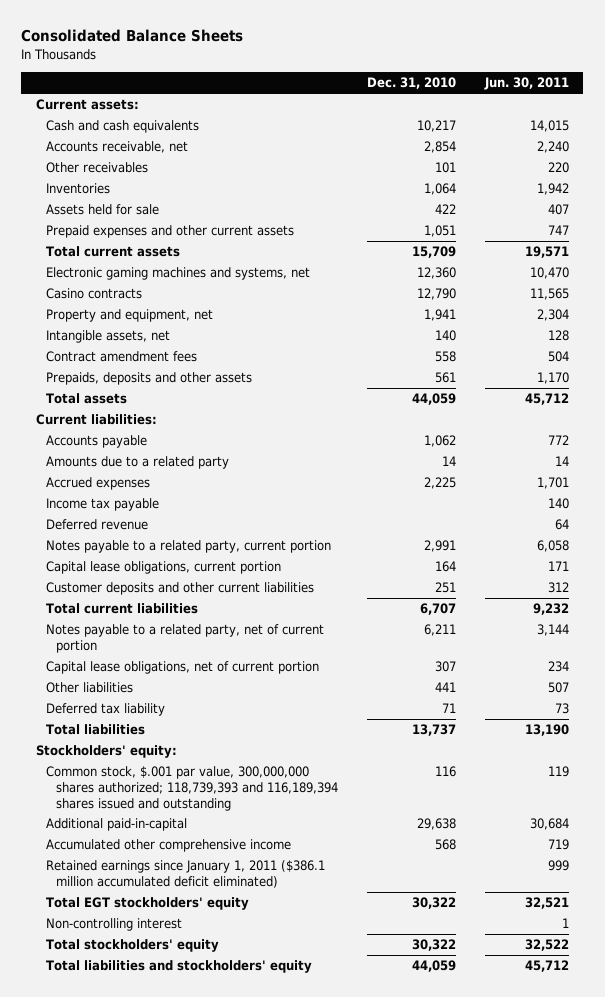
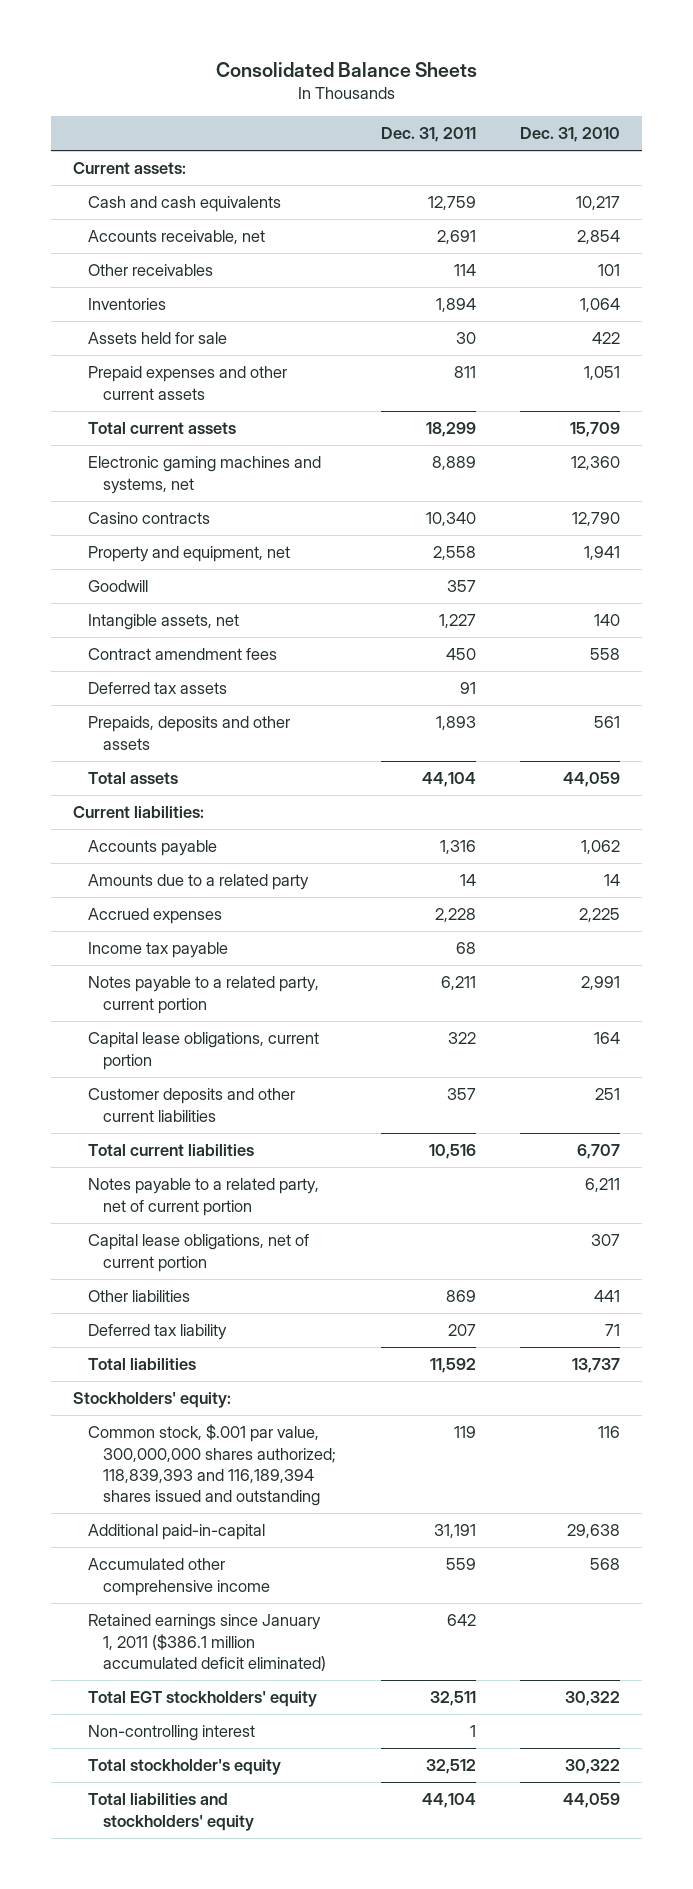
[484,77,570,91] Jun. 30, 2011 -> none
none -> [380,127,476,143] Dec. 31, 2011
none -> [88,580,149,593] Goodwill
none -> [88,682,228,695] Deferred tax assets
[45,519,148,531] Deferred revenue -> none
[45,766,339,811] Common stock, $.001 par value, 300,000,000 shares authorized; 118,739,393 and 116,189,394 shares issued and outstanding -> [88,1424,337,1507] Common stock, $.001 par value, 300,000,000 shares authorized; 118,839,393 and 116,189,394 shares issued and outstanding
[45,939,219,953] Total stockholders' equity -> [88,1759,282,1776] Total stockholder's equity

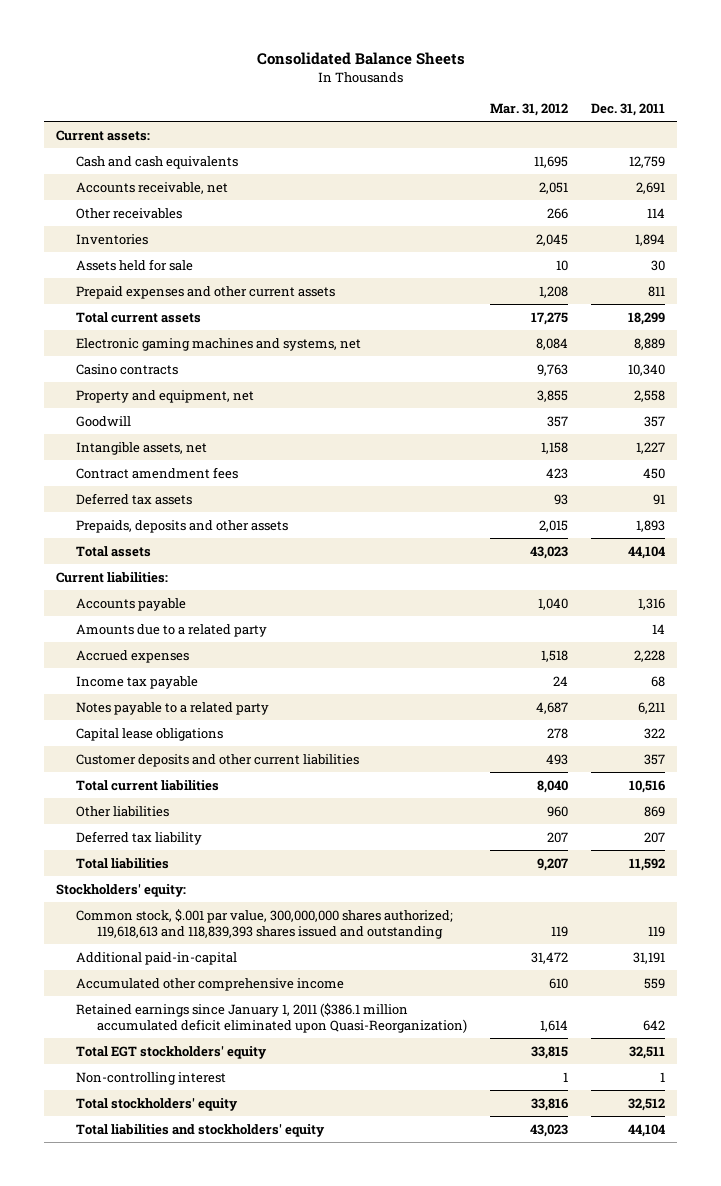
[520,127,621,143] Dec. 31, 2010 -> none
none -> [489,102,568,116] Mar. 31, 2012
[88,976,320,1014] Notes payable to a related party, current portion -> [76,701,270,715] Notes payable to a related party
[88,1032,320,1070] Capital lease obligations, current portion -> [76,727,224,741] Capital lease obligations
[88,1178,320,1216] Notes payable to a related party, net of current portion -> none
[88,1234,310,1272] Capital lease obligations, net of current portion -> none
[88,1424,337,1507] Common stock, $.001 par value, 300,000,000 shares authorized; 118,839,393 and 116,189,394 shares issued and outstanding -> [76,908,454,939] Common stock, $.001 par value, 300,000,000 shares authorized; 119,618,613 and 118,839,393 shares issued and outstanding
[88,1614,327,1671] Retained earnings since January 1, 2011 ($386.1 million accumulated deficit eliminated) -> [76,1002,467,1033] Retained earnings since January 1, 2011 ($386.1 million accumulated deficit eliminated upon Quasi-Reorganization)
[88,1759,282,1776] Total stockholder's equity -> [76,1097,239,1111] Total stockholders' equity

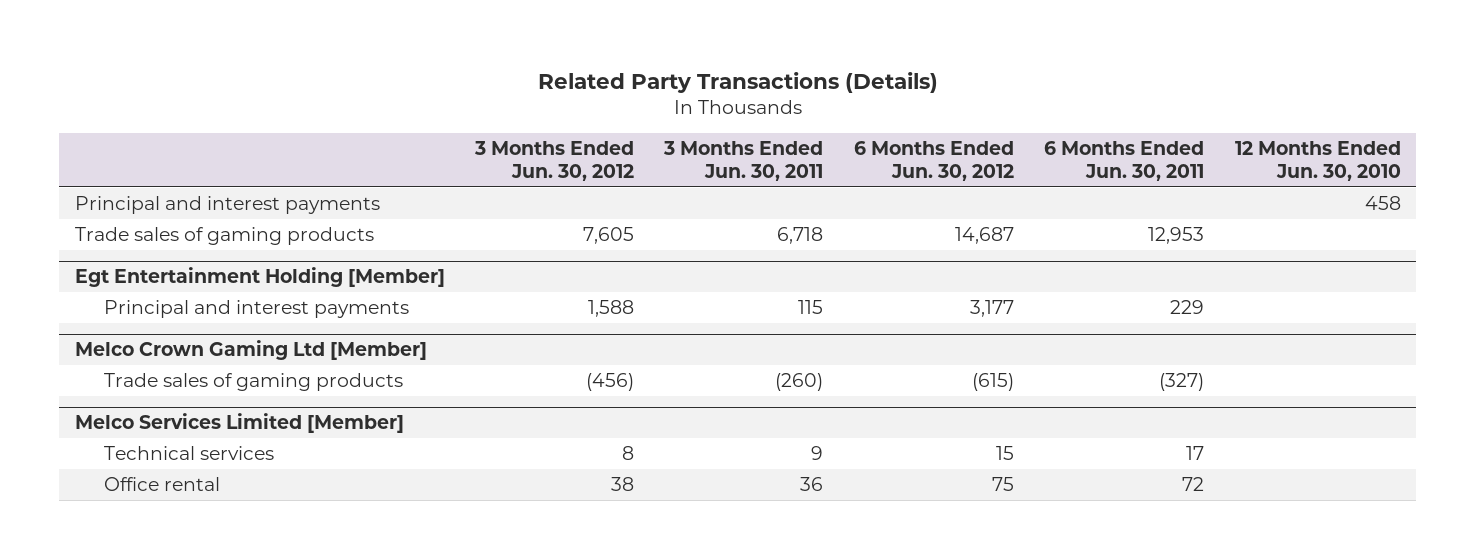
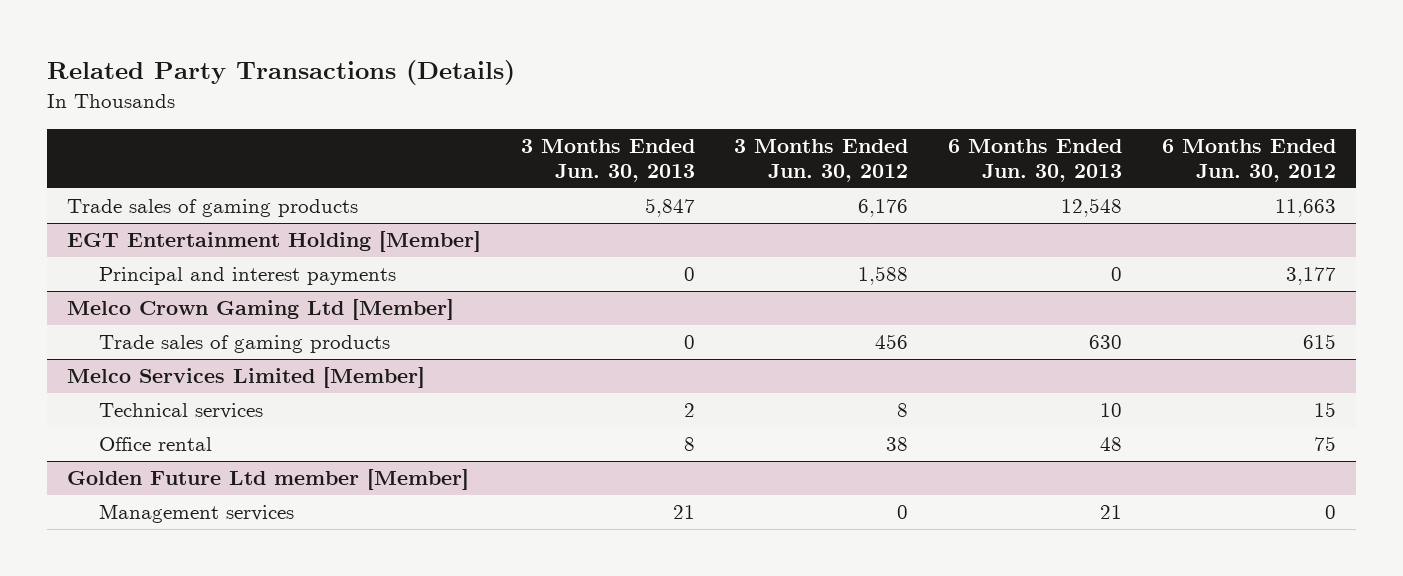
[663,141,824,181] 3 Months Ended Jun. 30, 2011 -> none
[1044,141,1205,181] 6 Months Ended Jun. 30, 2011 -> none
[1234,141,1401,181] 12 Months Ended Jun. 30, 2010 -> none
none -> [520,139,695,183] 3 Months Ended Jun. 30, 2013
none -> [948,139,1123,183] 6 Months Ended Jun. 30, 2013
[74,196,380,215] Principal and interest payments -> none
[583,227,635,245] 7,605 -> [858,199,909,218] 6,176
[954,227,1014,245] 14,687 -> [1275,199,1337,218] 11,663
[74,267,445,288] Egt Entertainment Holding [Member] -> [66,231,481,253] EGT Entertainment Holding [Member]
[586,373,635,392] (456) -> [875,334,909,350] 456
[971,373,1014,392] (615) -> [1303,334,1337,350] 615
none -> [66,469,469,491] Golden Future Ltd member [Member]
none -> [99,504,295,524] Management services

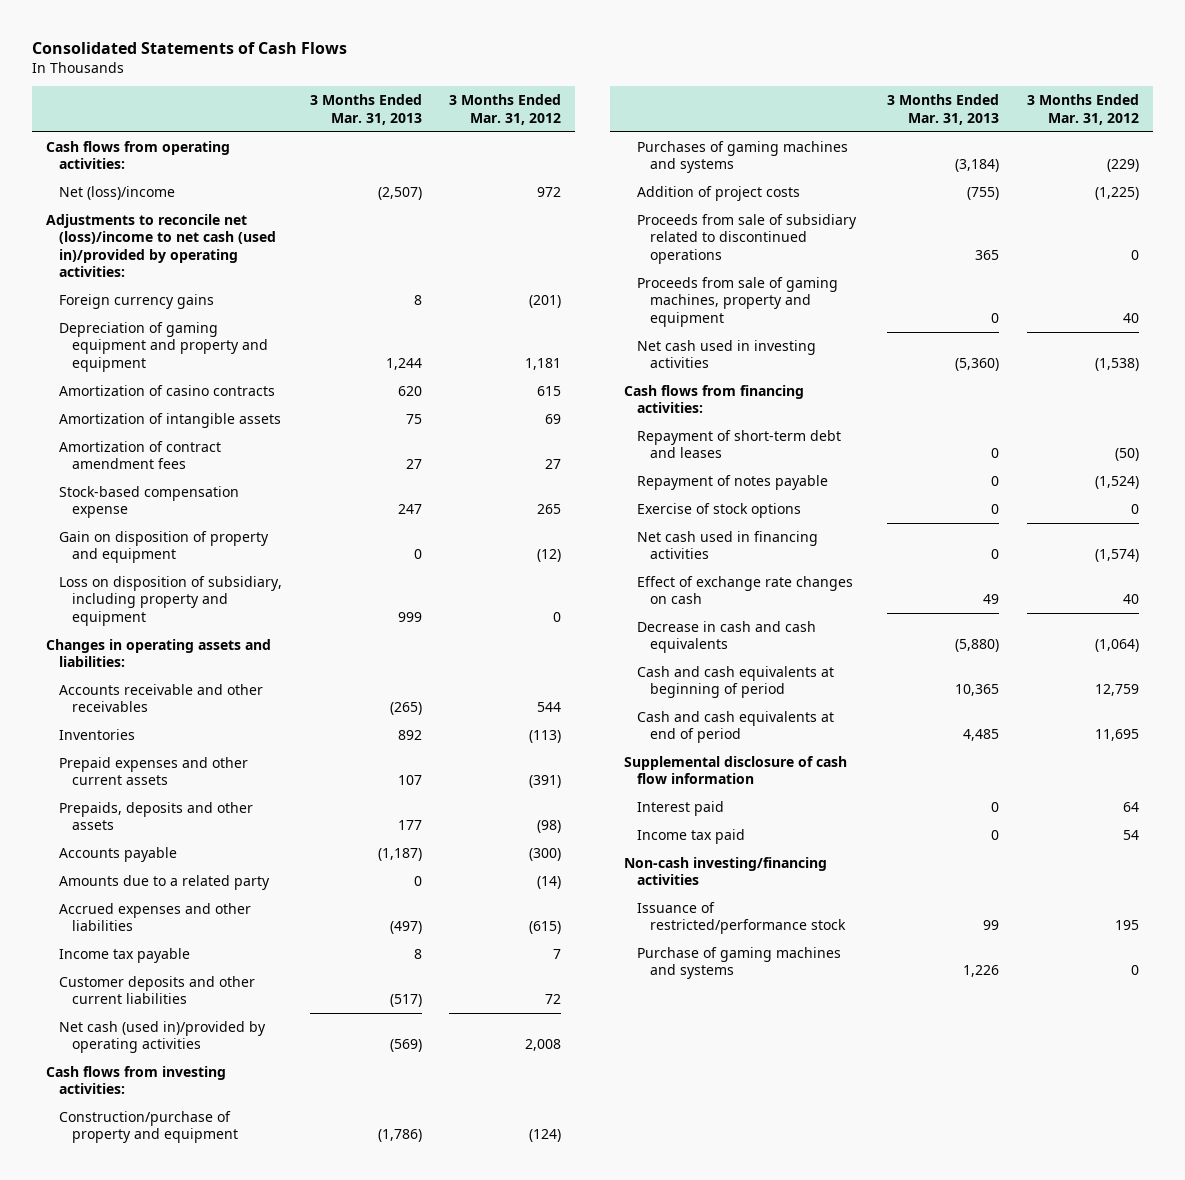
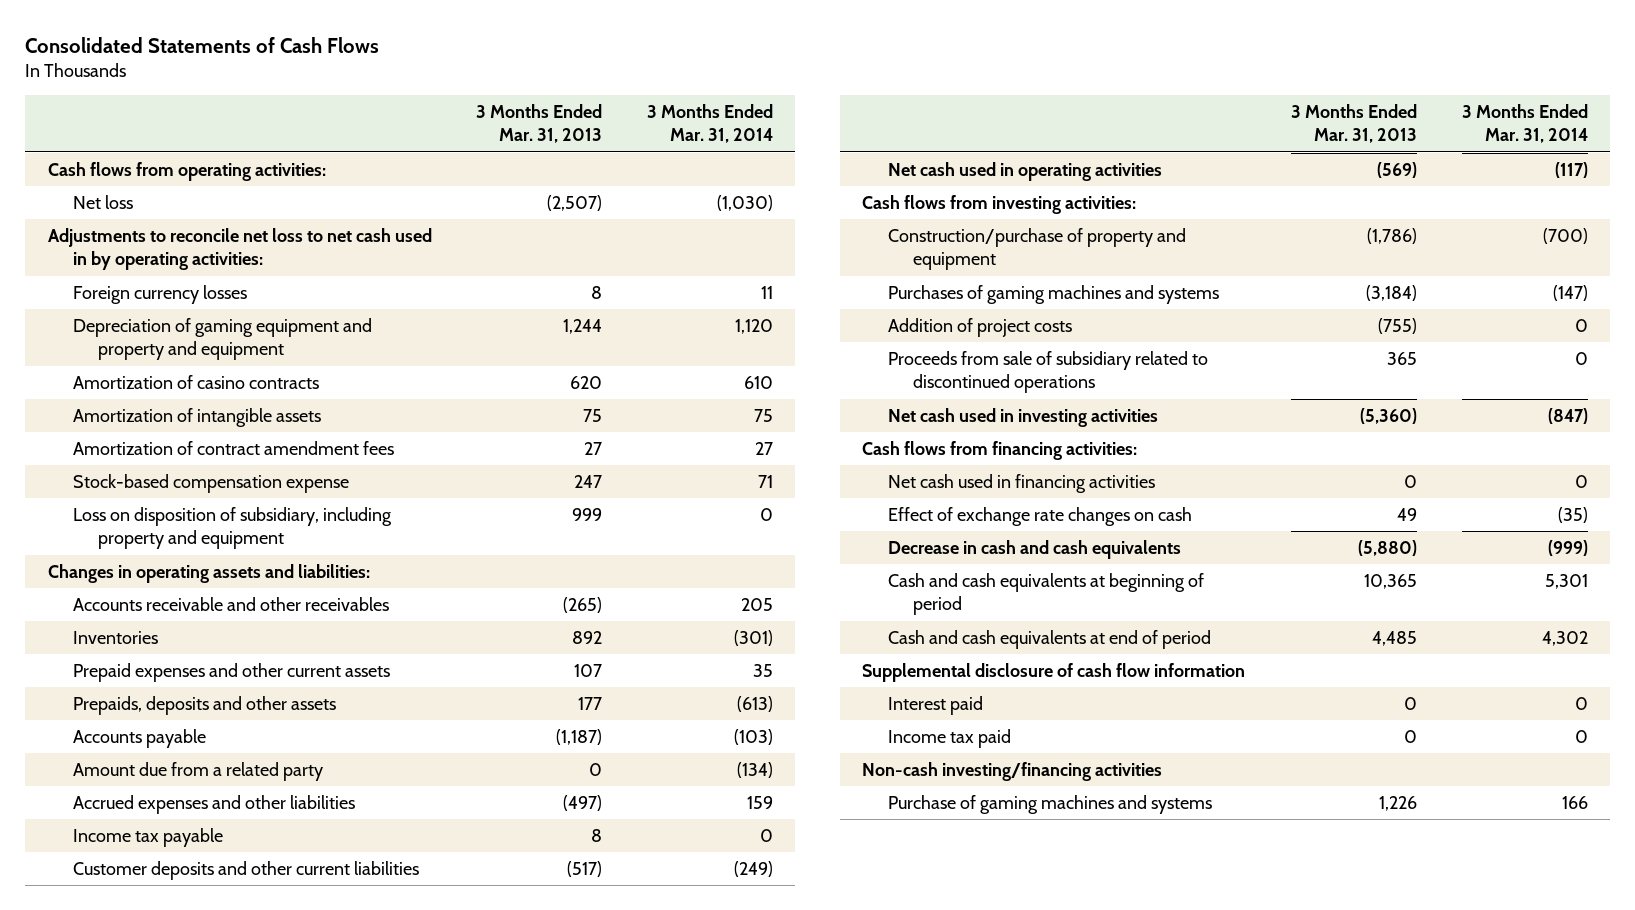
[449,94,562,125] 3 Months Ended Mar. 31, 2012 -> none
none -> [647,104,774,144] 3 Months Ended Mar. 31, 2014
[59,185,176,200] Net (loss)/income -> [73,195,134,210] Net loss
[46,213,277,278] Adjustments to reconcile net (loss)/income to net cash (used in)/provided by operating activities: -> [47,228,432,271] Adjustments to reconcile net loss to net cash used in by operating activities:
[59,293,215,309] Foreign currency gains -> [73,285,248,305] Foreign currency losses
[59,530,270,564] Gain on disposition of property and equipment -> none
[59,874,271,890] Amounts due to a related party -> [73,762,324,782] Amount due from a related party
[59,1020,267,1054] Net cash (used in)/provided by operating activities -> [887,162,1162,182] Net cash used in operating activities
[636,276,838,327] Proceeds from sale of gaming machines, property and equipment -> none
[636,429,841,459] Repayment of short-term debt and leases -> none
[636,474,828,490] Repayment of notes payable -> none
[636,502,801,518] Exercise of stock options -> none
[636,901,847,935] Issuance of restricted/performance stock -> none

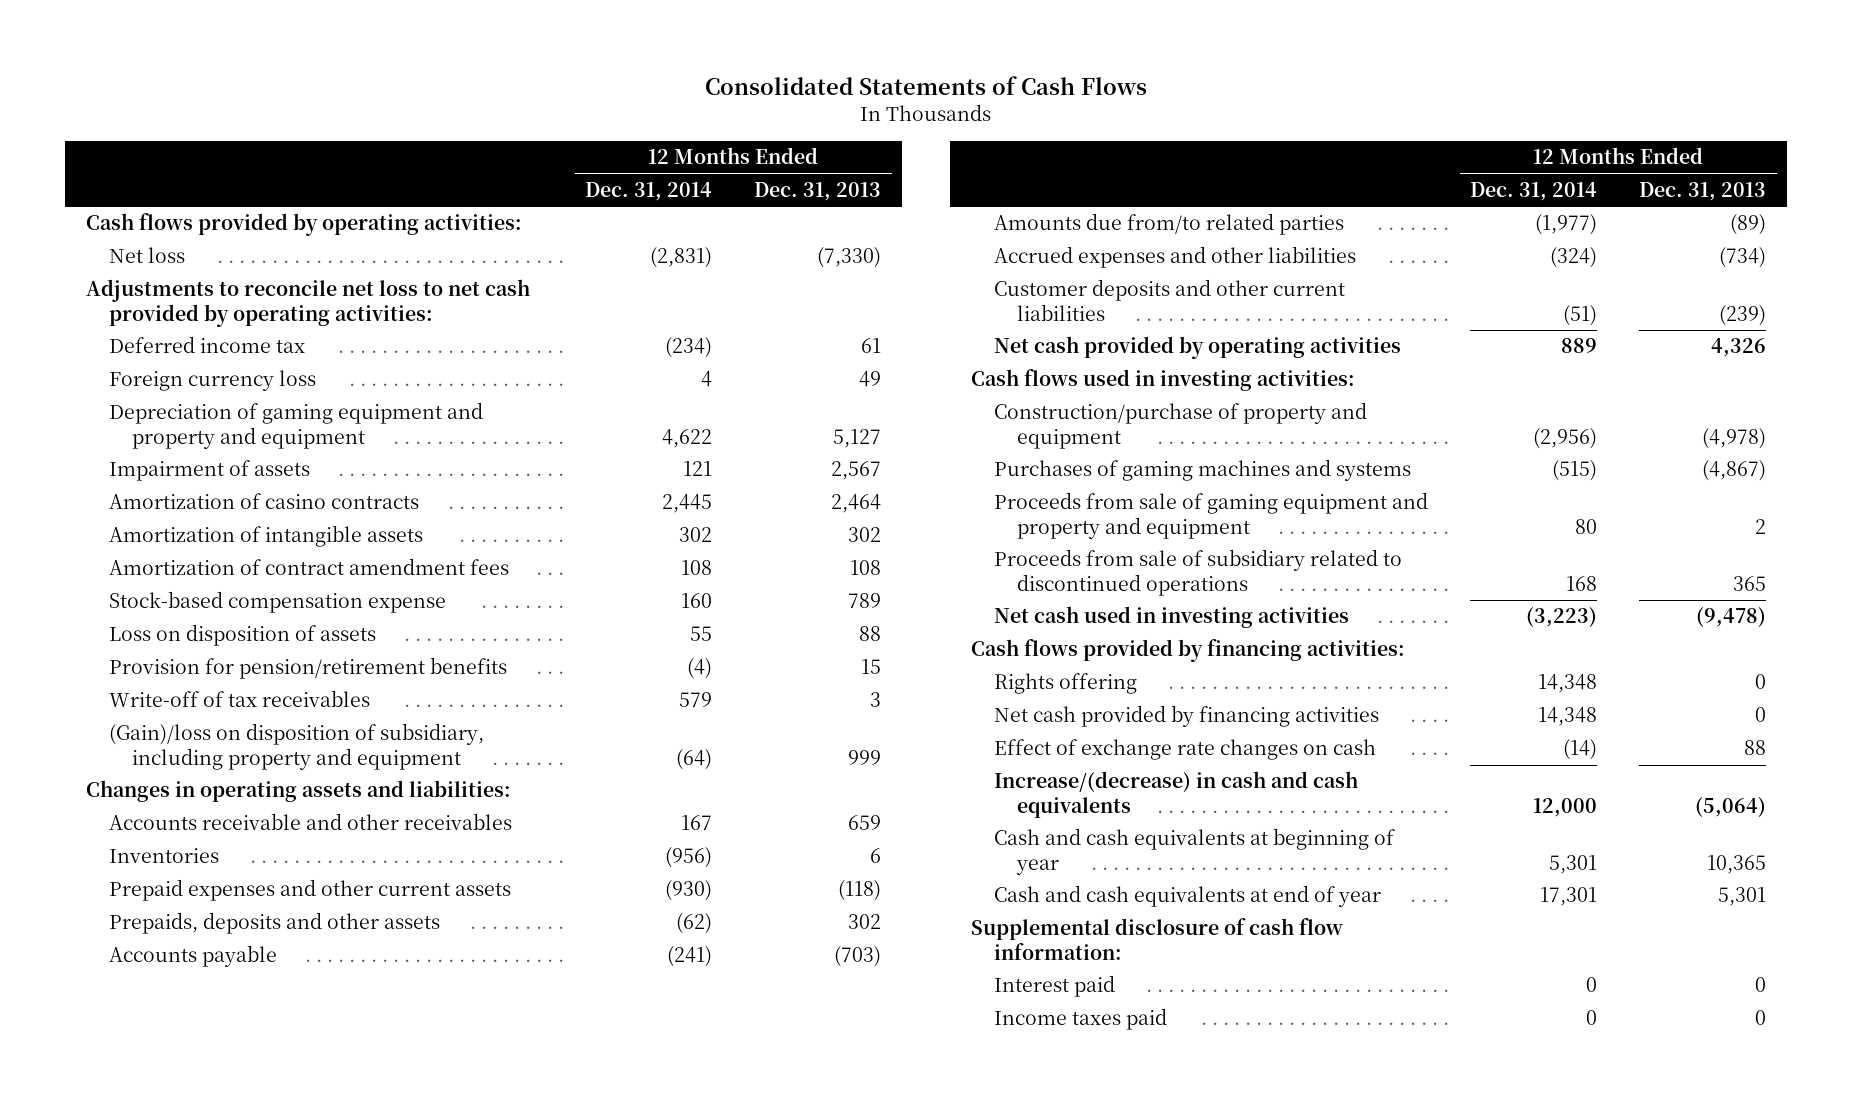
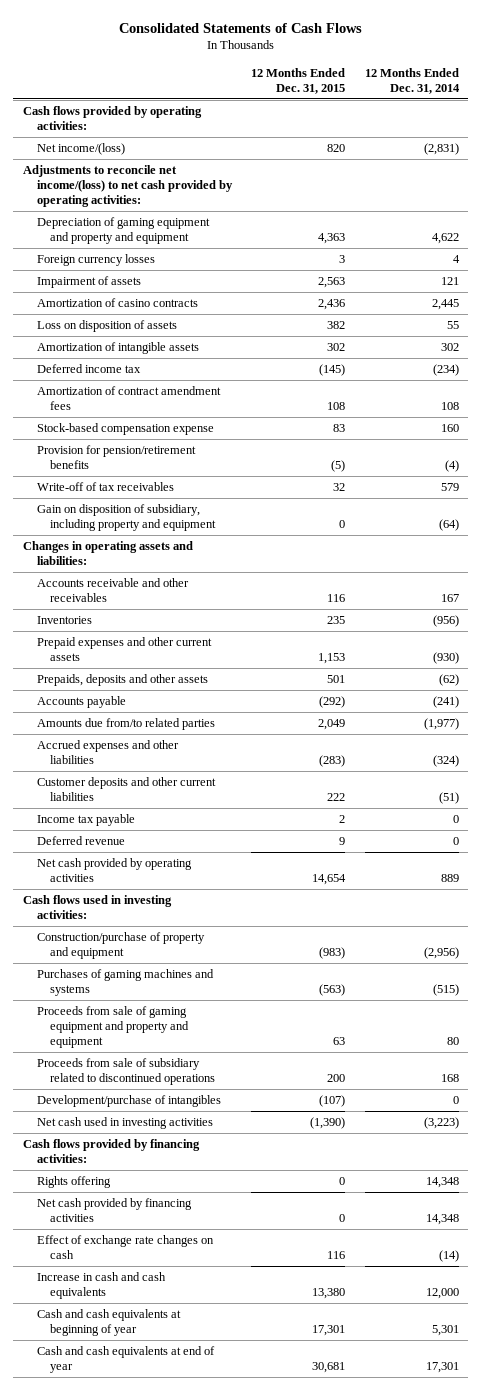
[754,181,882,201] Dec. 31, 2013 -> none
none -> [251,68,346,94] 12 Months Ended Dec. 31, 2015
[109,370,317,392] Foreign currency loss -> none
[109,247,186,264] Net loss -> [36,143,125,156] Net income/(loss)
[86,279,531,327] Adjustments to reconcile net loss to net cash provided by operating activities: -> [22,165,233,207] Adjustments to reconcile net income/(loss) to net cash provided by operating activities:
none -> [36,254,155,267] Foreign currency losses
[109,624,377,647] Loss on disposition of assets -> [36,320,177,333] Loss on disposition of assets
[109,336,306,354] Deferred income tax -> [36,364,141,374] Deferred income tax
[109,723,485,770] (Gain)/loss on disposition of subsidiary, including property and equipment -> [36,504,217,531] Gain on disposition of subsidiary, including property and equipment
none -> [36,814,135,827] Income tax payable
none -> [36,836,125,846] Deferred revenue
none -> [36,1095,221,1108] Development/purchase of intangibles
[994,771,1359,818] Increase/(decrease) in cash and cash equivalents -> [36,1272,166,1299] Increase in cash and cash equivalents
[971,918,1344,960] Supplemental disclosure of cash flow information: -> none
[994,975,1116,998] Interest paid -> none
[994,1008,1168,1031] Income taxes paid -> none

